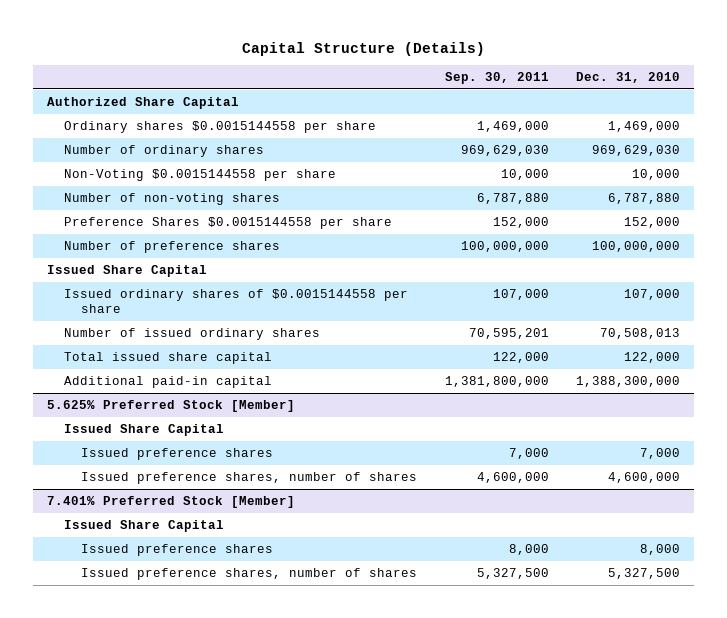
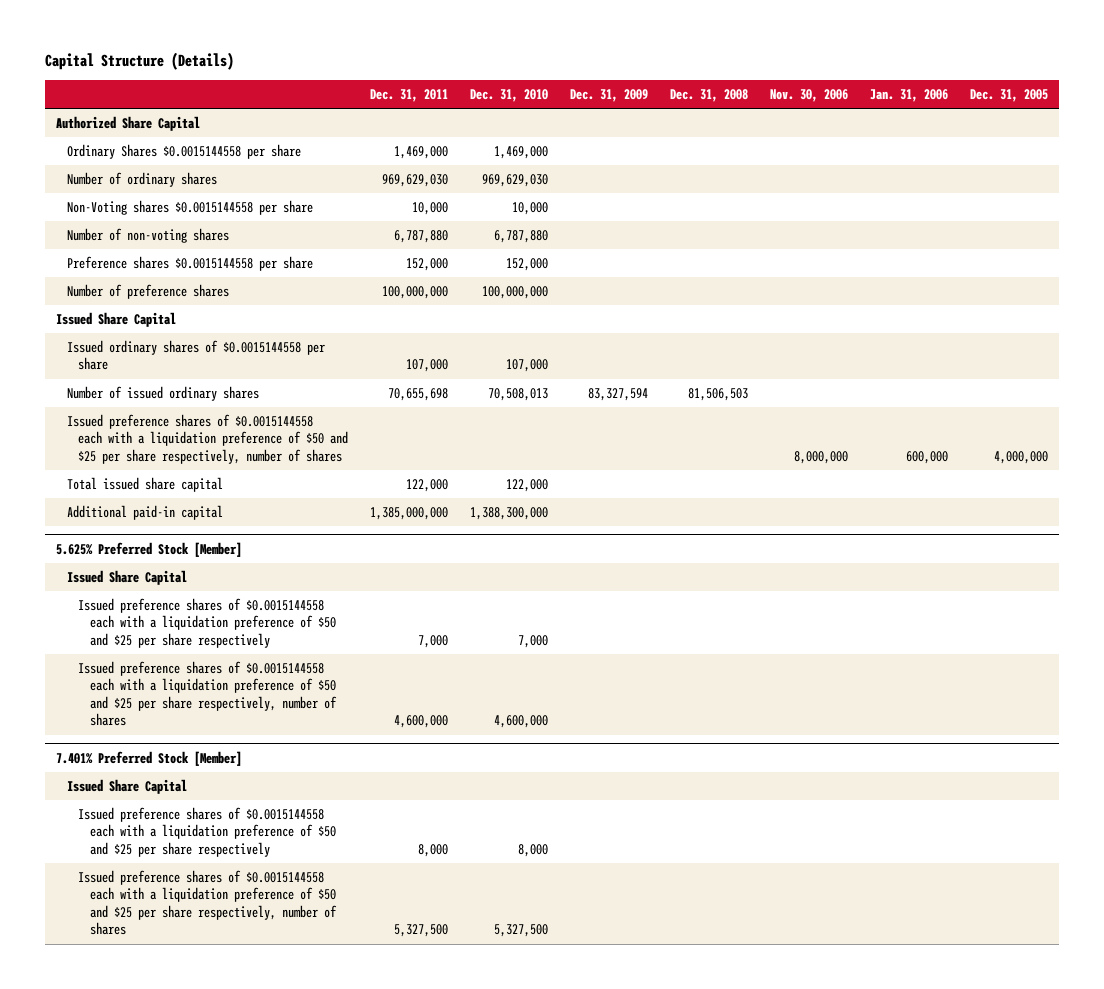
[444,71,549,84] Sep. 30, 2011 -> none
none -> [370,89,449,103] Dec. 31, 2011
none -> [570,89,649,103] Dec. 31, 2009
none -> [670,89,749,103] Dec. 31, 2008
none -> [770,89,849,103] Nov. 30, 2006
none -> [870,89,949,103] Jan. 31, 2006
none -> [970,89,1049,103] Dec. 31, 2005
[64,120,377,133] Ordinary shares $0.0015144558 per share -> [67,143,302,159] Ordinary Shares $0.0015144558 per share
[64,168,337,181] Non-Voting $0.0015144558 per share -> [67,199,314,215] Non-Voting shares $0.0015144558 per share
[64,216,393,229] Preference Shares $0.0015144558 per share -> [67,255,314,271] Preference shares $0.0015144558 per share
none -> [67,413,349,464] Issued preference shares of $0.0015144558 each with a liquidation preference of $50 and $25 per share respectively, number of shares
[81,447,274,460] Issued preference shares -> [78,597,336,648] Issued preference shares of $0.0015144558 each with a liquidation preference of $50 and $25 per share respectively
[81,471,418,484] Issued preference shares, number of shares -> [78,660,337,727] Issued preference shares of $0.0015144558 each with a liquidation preference of $50 and $25 per share respectively, number of shares
[81,543,274,556] Issued preference shares -> [78,806,336,857] Issued preference shares of $0.0015144558 each with a liquidation preference of $50 and $25 per share respectively
[81,567,418,580] Issued preference shares, number of shares -> [78,869,337,936] Issued preference shares of $0.0015144558 each with a liquidation preference of $50 and $25 per share respectively, number of shares

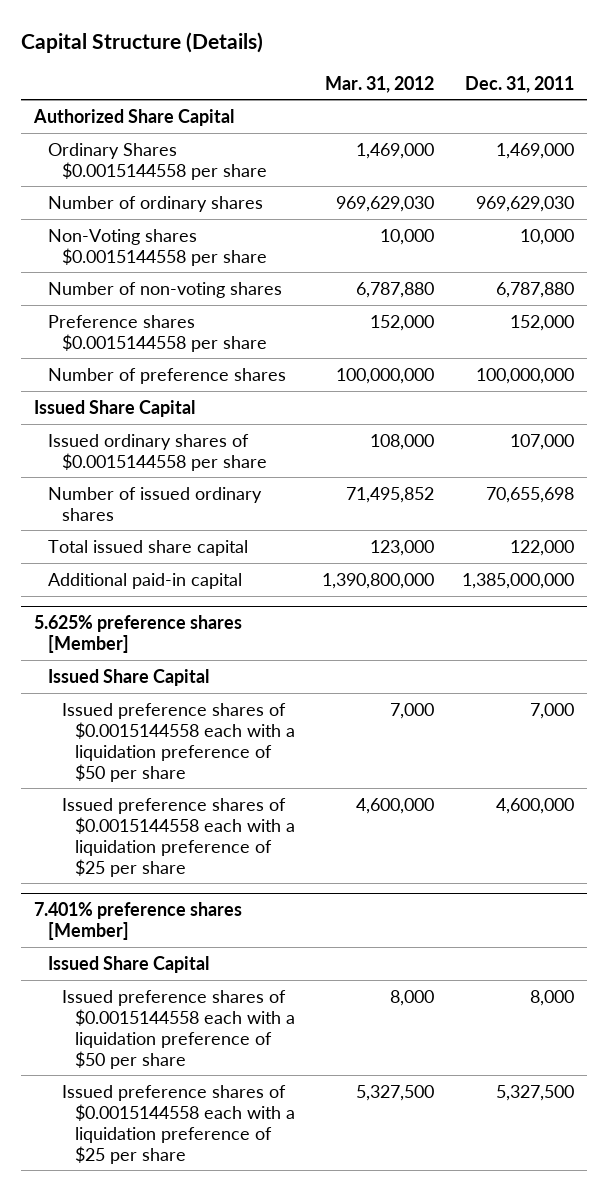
[470,89,549,103] Dec. 31, 2010 -> none
[570,89,649,103] Dec. 31, 2009 -> none
[670,89,749,103] Dec. 31, 2008 -> none
[770,89,849,103] Nov. 30, 2006 -> none
[870,89,949,103] Jan. 31, 2006 -> none
[970,89,1049,103] Dec. 31, 2005 -> none
none -> [325,75,435,93] Mar. 31, 2012
[67,413,349,464] Issued preference shares of $0.0015144558 each with a liquidation preference of $50 and $25 per share respectively, number of shares -> none
[55,541,242,557] 5.625% Preferred Stock [Member] -> none
none -> [34,615,243,654] 5.625% preference shares [Member]
[55,750,242,766] 7.401% Preferred Stock [Member] -> none
[78,597,336,648] Issued preference shares of $0.0015144558 each with a liquidation preference of $50 and $25 per share respectively -> [61,702,296,782] Issued preference shares of $0.0015144558 each with a liquidation preference of $50 per share
[78,660,337,727] Issued preference shares of $0.0015144558 each with a liquidation preference of $50 and $25 per share respectively, number of shares -> [61,797,296,877] Issued preference shares of $0.0015144558 each with a liquidation preference of $25 per share
none -> [34,902,243,941] 7.401% preference shares [Member]
[78,806,336,857] Issued preference shares of $0.0015144558 each with a liquidation preference of $50 and $25 per share respectively -> [61,989,296,1069] Issued preference shares of $0.0015144558 each with a liquidation preference of $50 per share
[78,869,337,936] Issued preference shares of $0.0015144558 each with a liquidation preference of $50 and $25 per share respectively, number of shares -> [61,1084,296,1164] Issued preference shares of $0.0015144558 each with a liquidation preference of $25 per share

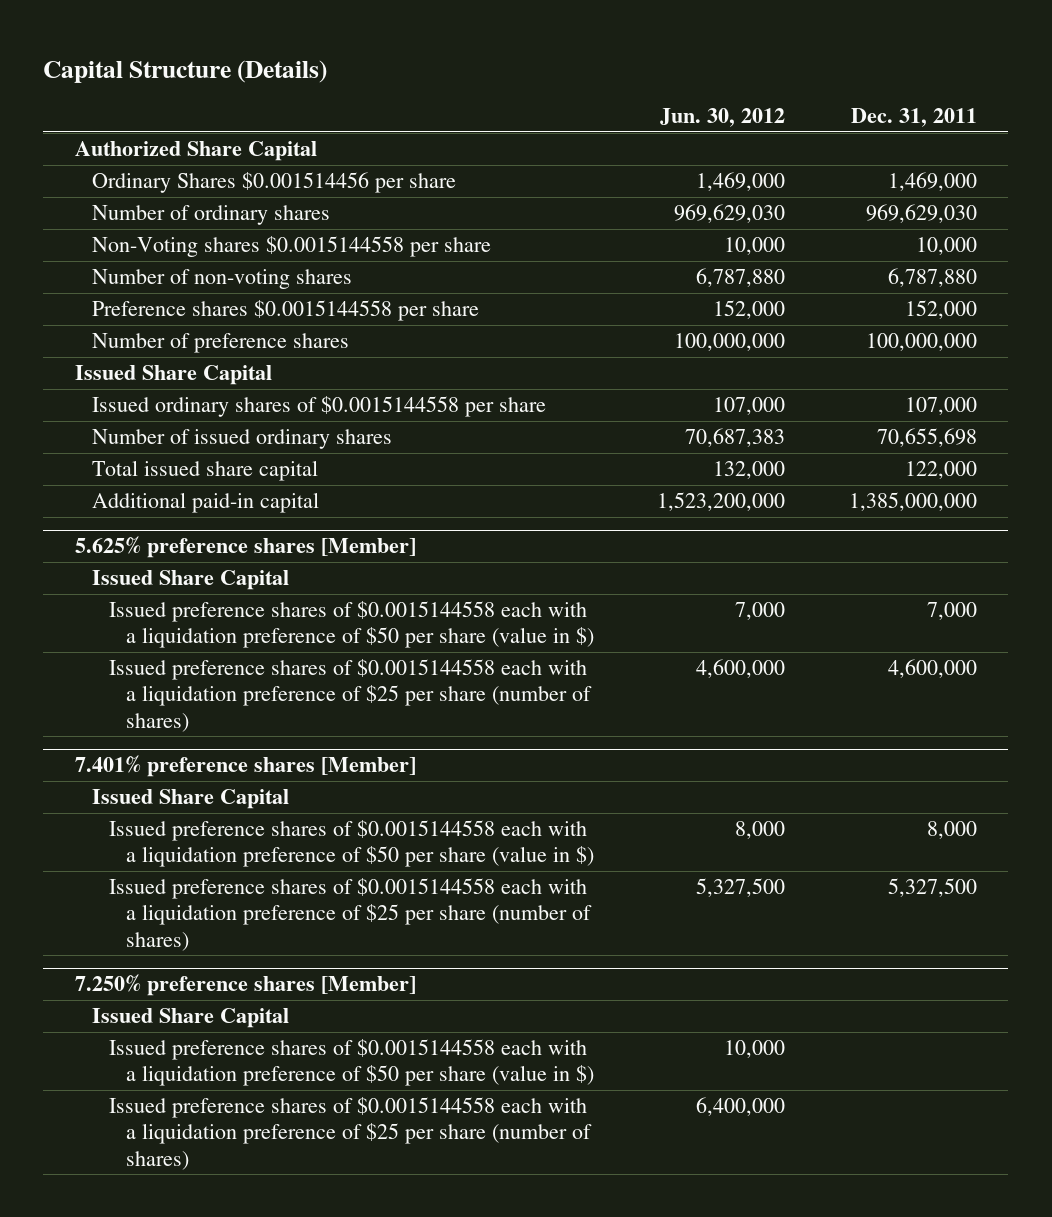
[325,75,435,93] Mar. 31, 2012 -> none
none -> [660,108,786,128] Jun. 30, 2012
[47,142,267,180] Ordinary Shares $0.0015144558 per share -> [91,172,456,194] Ordinary Shares $0.001514456 per share
[61,702,296,782] Issued preference shares of $0.0015144558 each with a liquidation preference of $50 per share -> [108,601,594,649] Issued preference shares of $0.0015144558 each with a liquidation preference of $50 per share (value in $)
[61,797,296,877] Issued preference shares of $0.0015144558 each with a liquidation preference of $25 per share -> [108,659,592,732] Issued preference shares of $0.0015144558 each with a liquidation preference of $25 per share (number of shares)
[61,989,296,1069] Issued preference shares of $0.0015144558 each with a liquidation preference of $50 per share -> [108,820,594,868] Issued preference shares of $0.0015144558 each with a liquidation preference of $50 per share (value in $)
[61,1084,296,1164] Issued preference shares of $0.0015144558 each with a liquidation preference of $25 per share -> [108,878,592,951] Issued preference shares of $0.0015144558 each with a liquidation preference of $25 per share (number of shares)
none -> [75,974,417,997] 7.250% preference shares [Member]
none -> [91,1008,289,1029] Issued Share Capital
none -> [108,1039,594,1087] Issued preference shares of $0.0015144558 each with a liquidation preference of $50 per share (value in $)
none -> [108,1097,592,1170] Issued preference shares of $0.0015144558 each with a liquidation preference of $25 per share (number of shares)

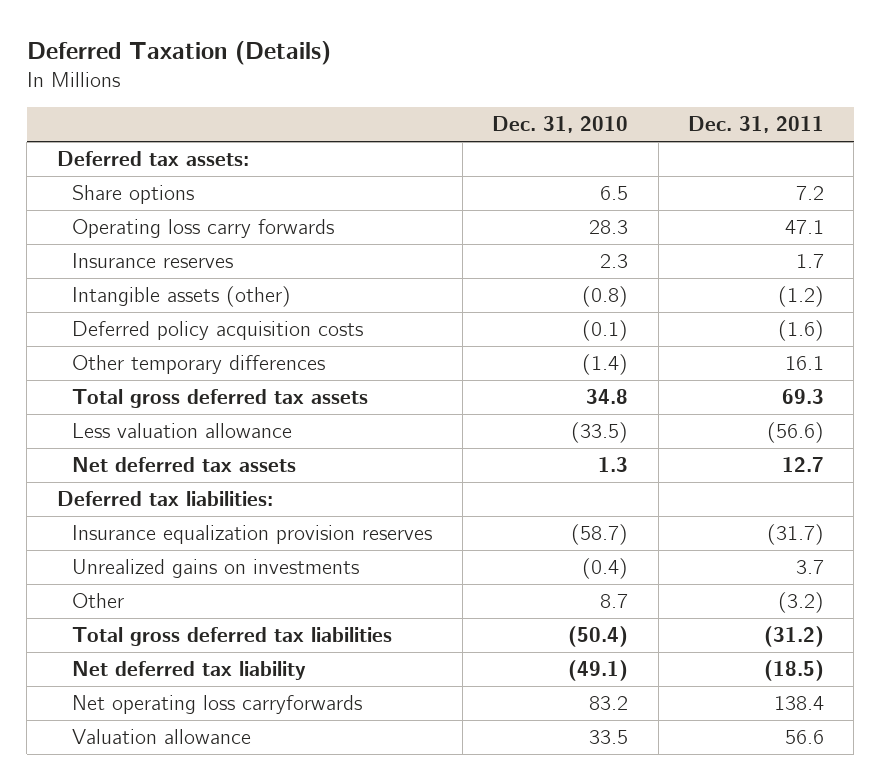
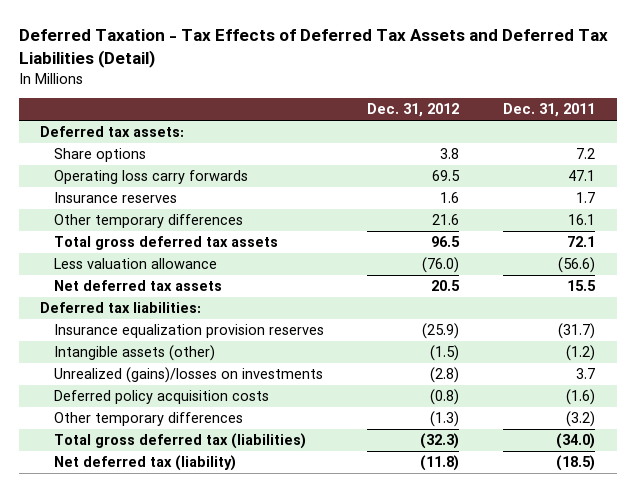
[26,40,331,65] Deferred Taxation (Details) -> [18,29,608,68] Deferred Taxation - Tax Effects of Deferred Tax Assets and Deferred Tax Liabilities (Detail)
[492,116,629,134] Dec. 31, 2010 -> none
none -> [367,103,460,118] Dec. 31, 2012
[782,389,825,405] 69.3 -> [567,236,596,248] 72.1
[782,457,825,473] 12.7 -> [567,280,597,292] 15.5
[72,695,363,715] Net operating loss carryforwards -> none
[72,729,252,745] Valuation allowance -> none
[72,286,292,308] Intangible assets (other) -> [53,345,215,362] Intangible assets (other)
[72,559,360,579] Unrealized gains on investments -> [53,367,323,384] Unrealized (gains)/losses on investments
[72,321,364,341] Deferred policy acquisition costs -> [53,390,269,405] Deferred policy acquisition costs
[72,593,125,609] Other -> [53,412,243,427] Other temporary differences
[72,627,393,647] Total gross deferred tax liabilities -> [53,433,306,450] Total gross deferred tax (liabilities)
[764,626,825,648] (31.2) -> [556,433,596,450] (34.0)
[72,661,307,681] Net deferred tax liability -> [53,455,236,472] Net deferred tax (liability)

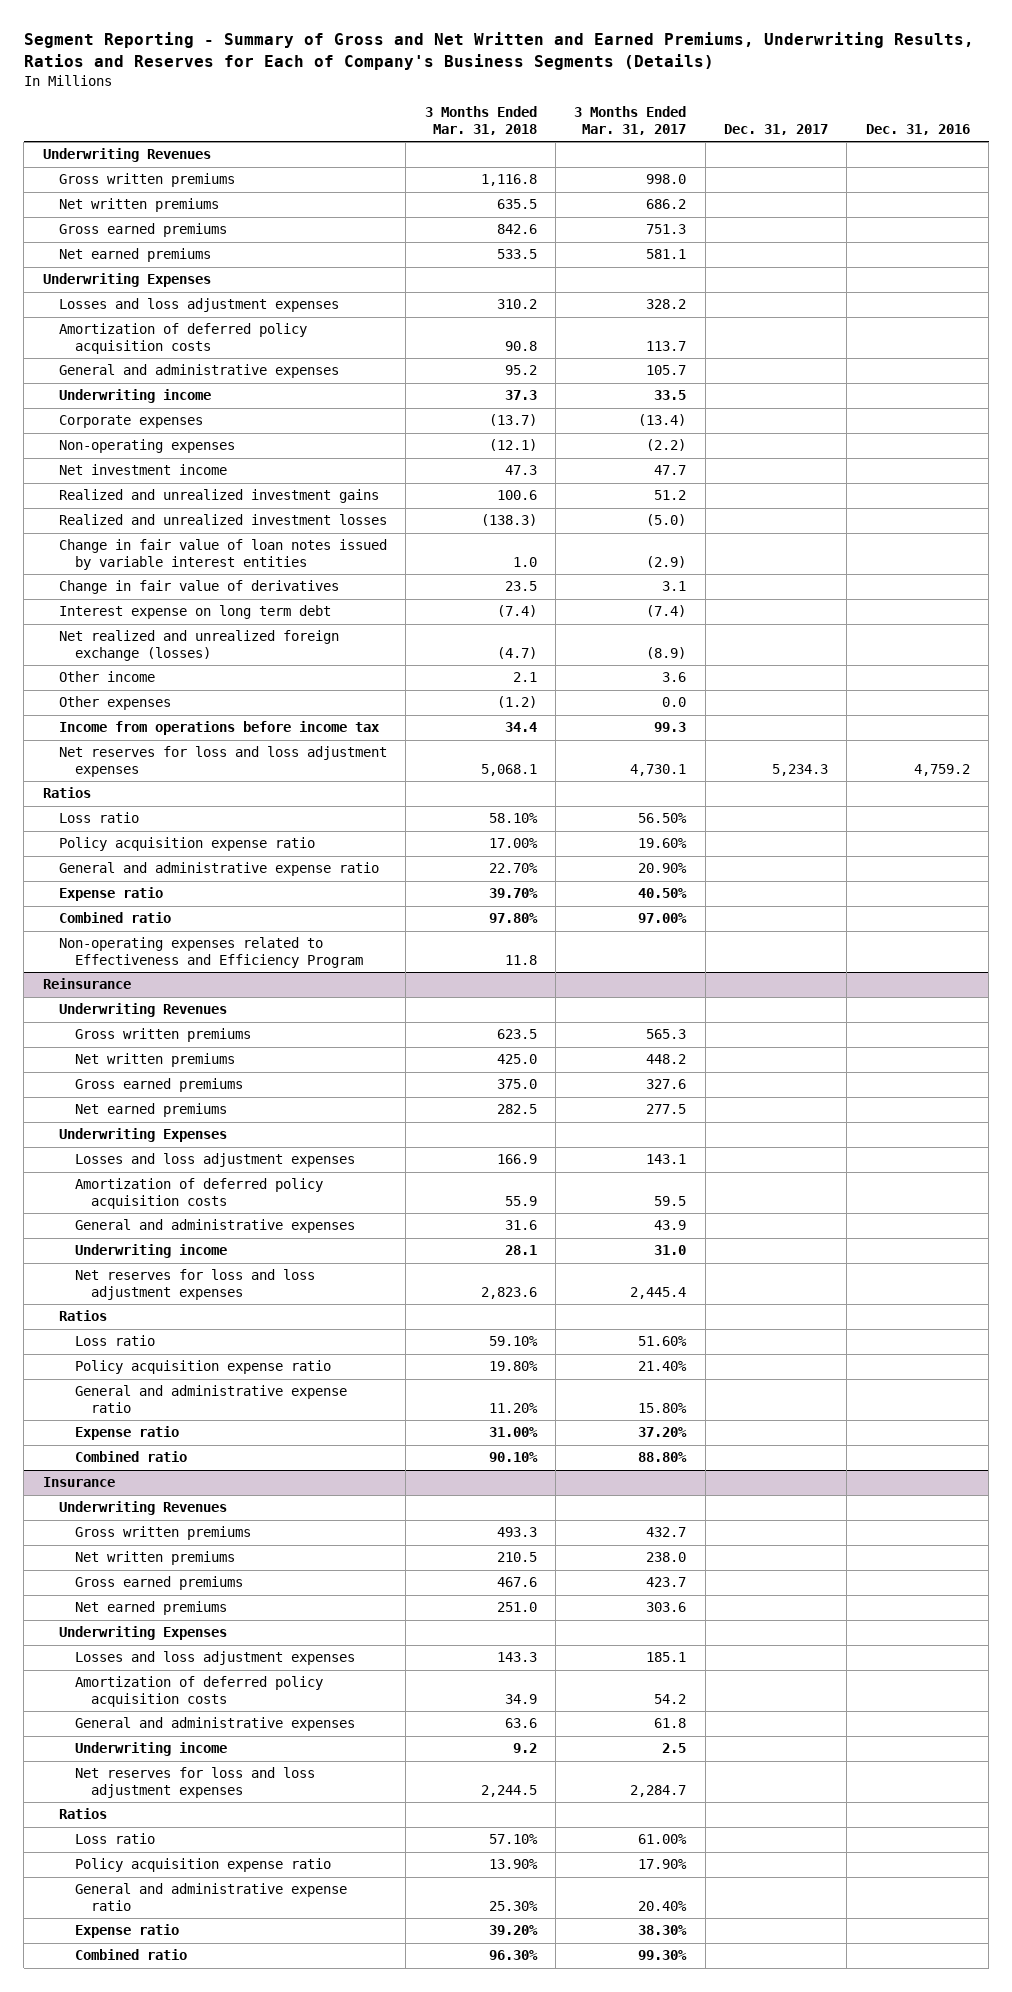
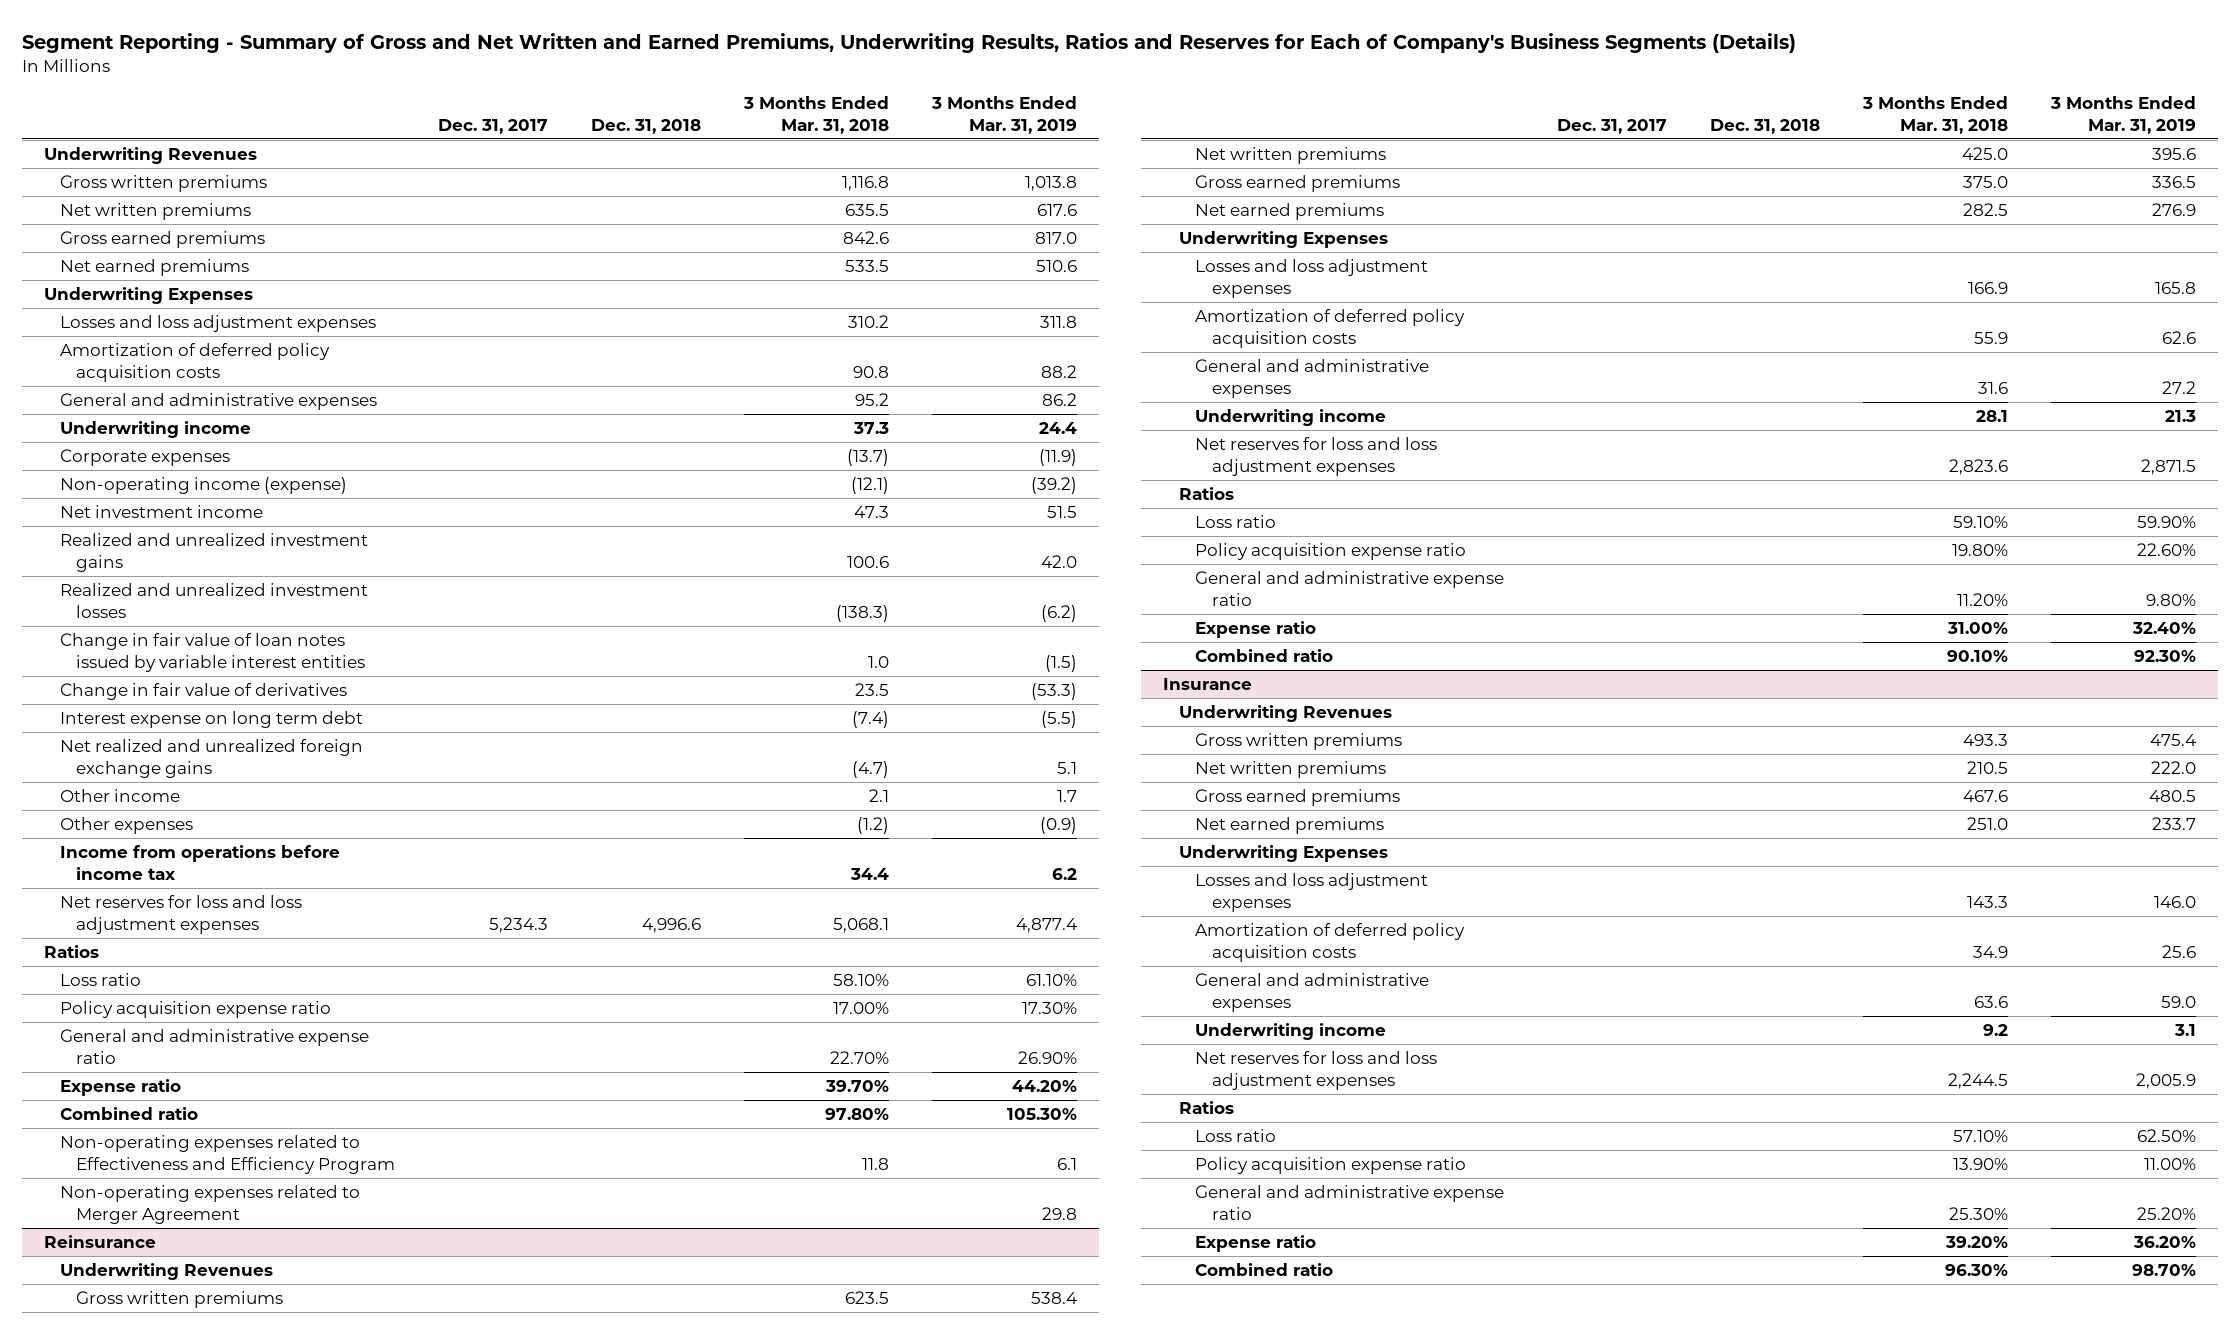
[574,106,687,135] 3 Months Ended Mar. 31, 2017 -> none
[865,123,970,135] Dec. 31, 2016 -> none
none -> [591,118,702,134] Dec. 31, 2018
none -> [931,95,1078,134] 3 Months Ended Mar. 31, 2019
[58,439,235,454] Non-operating expenses -> [59,476,347,494] Non-operating income (expense)
[58,630,339,662] Net realized and unrealized foreign exchange (losses) -> [59,738,363,778] Net realized and unrealized foreign exchange gains
none -> [59,1184,360,1224] Non-operating expenses related to Merger Agreement

